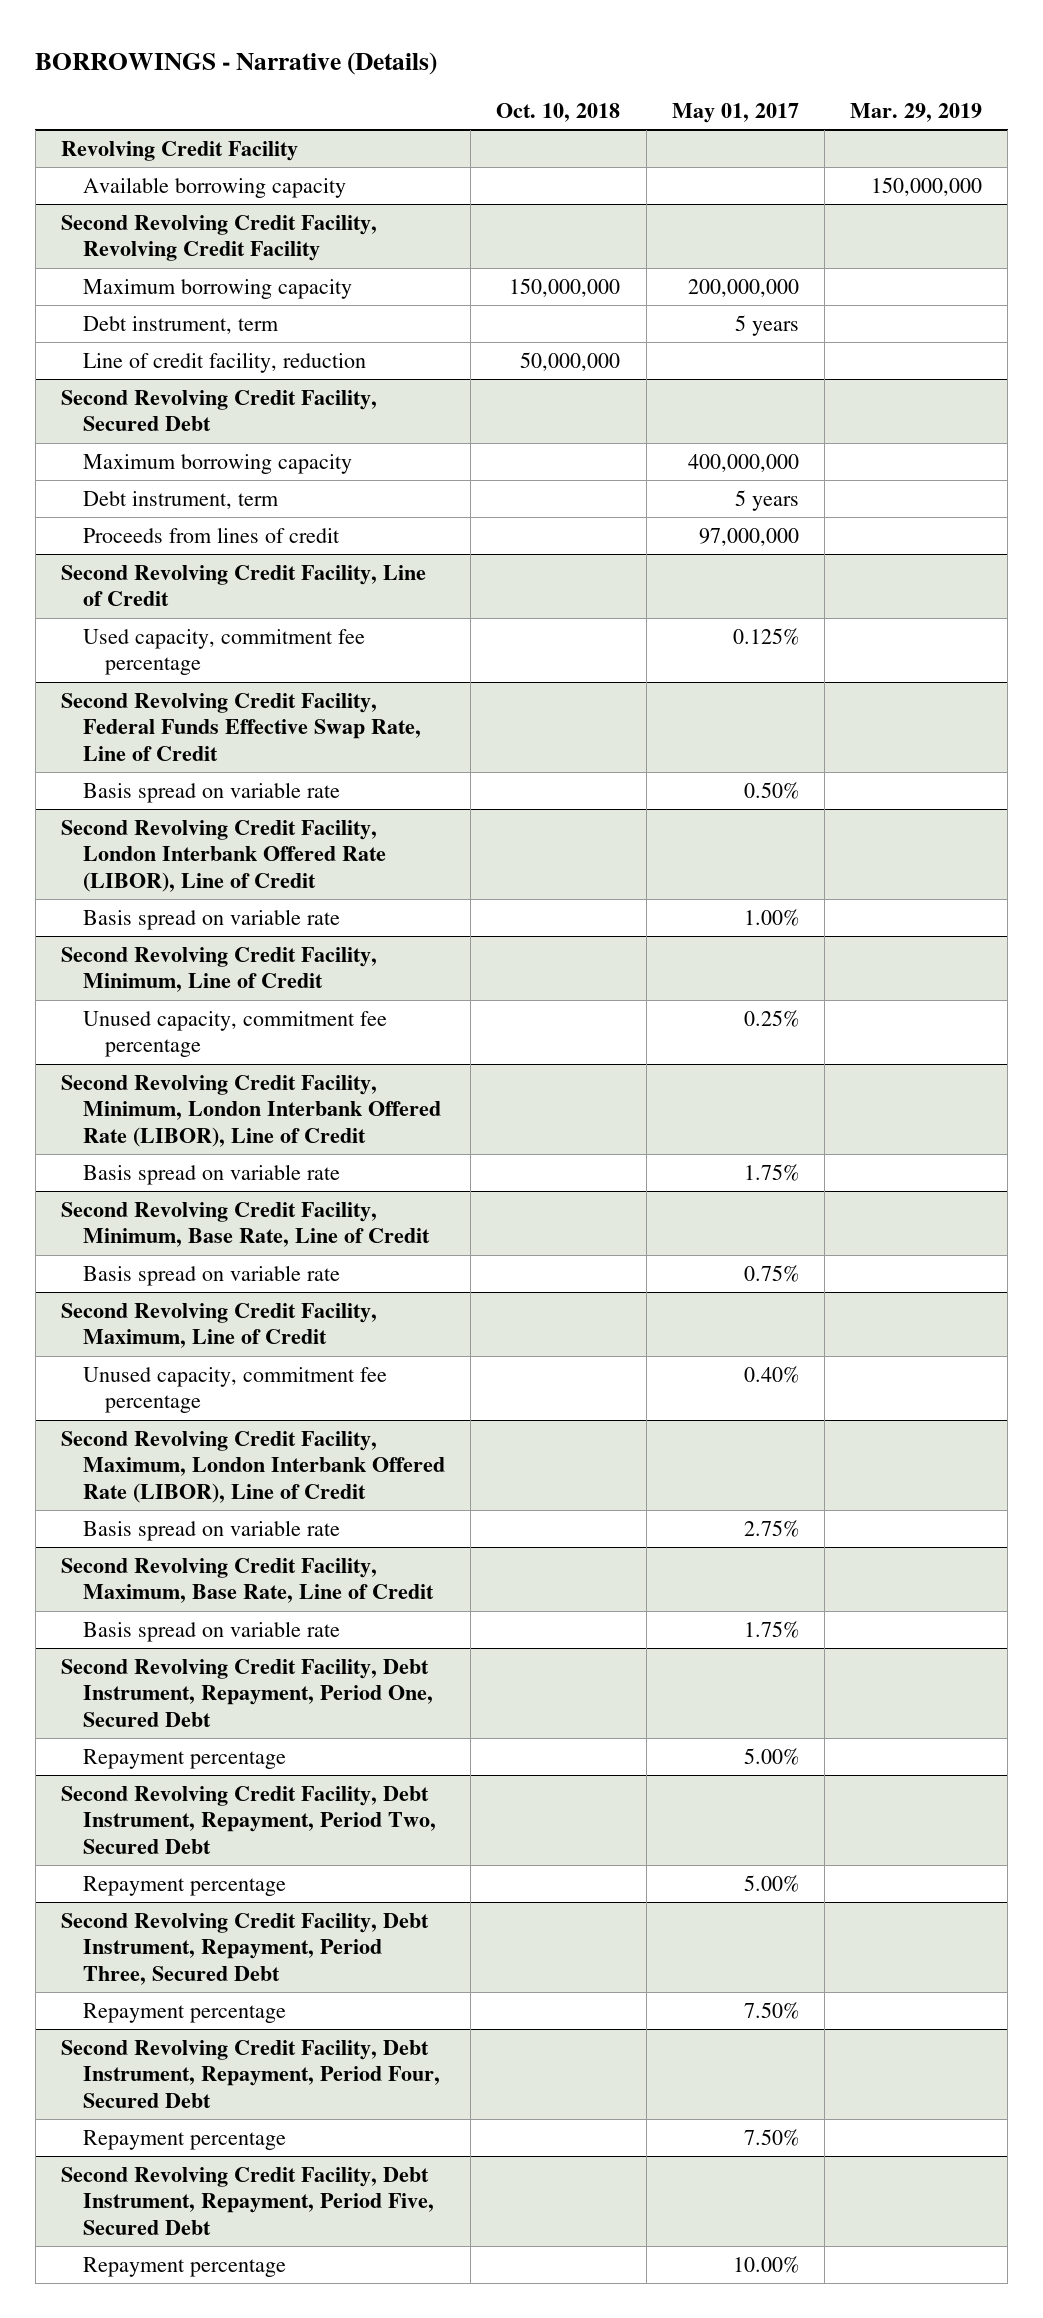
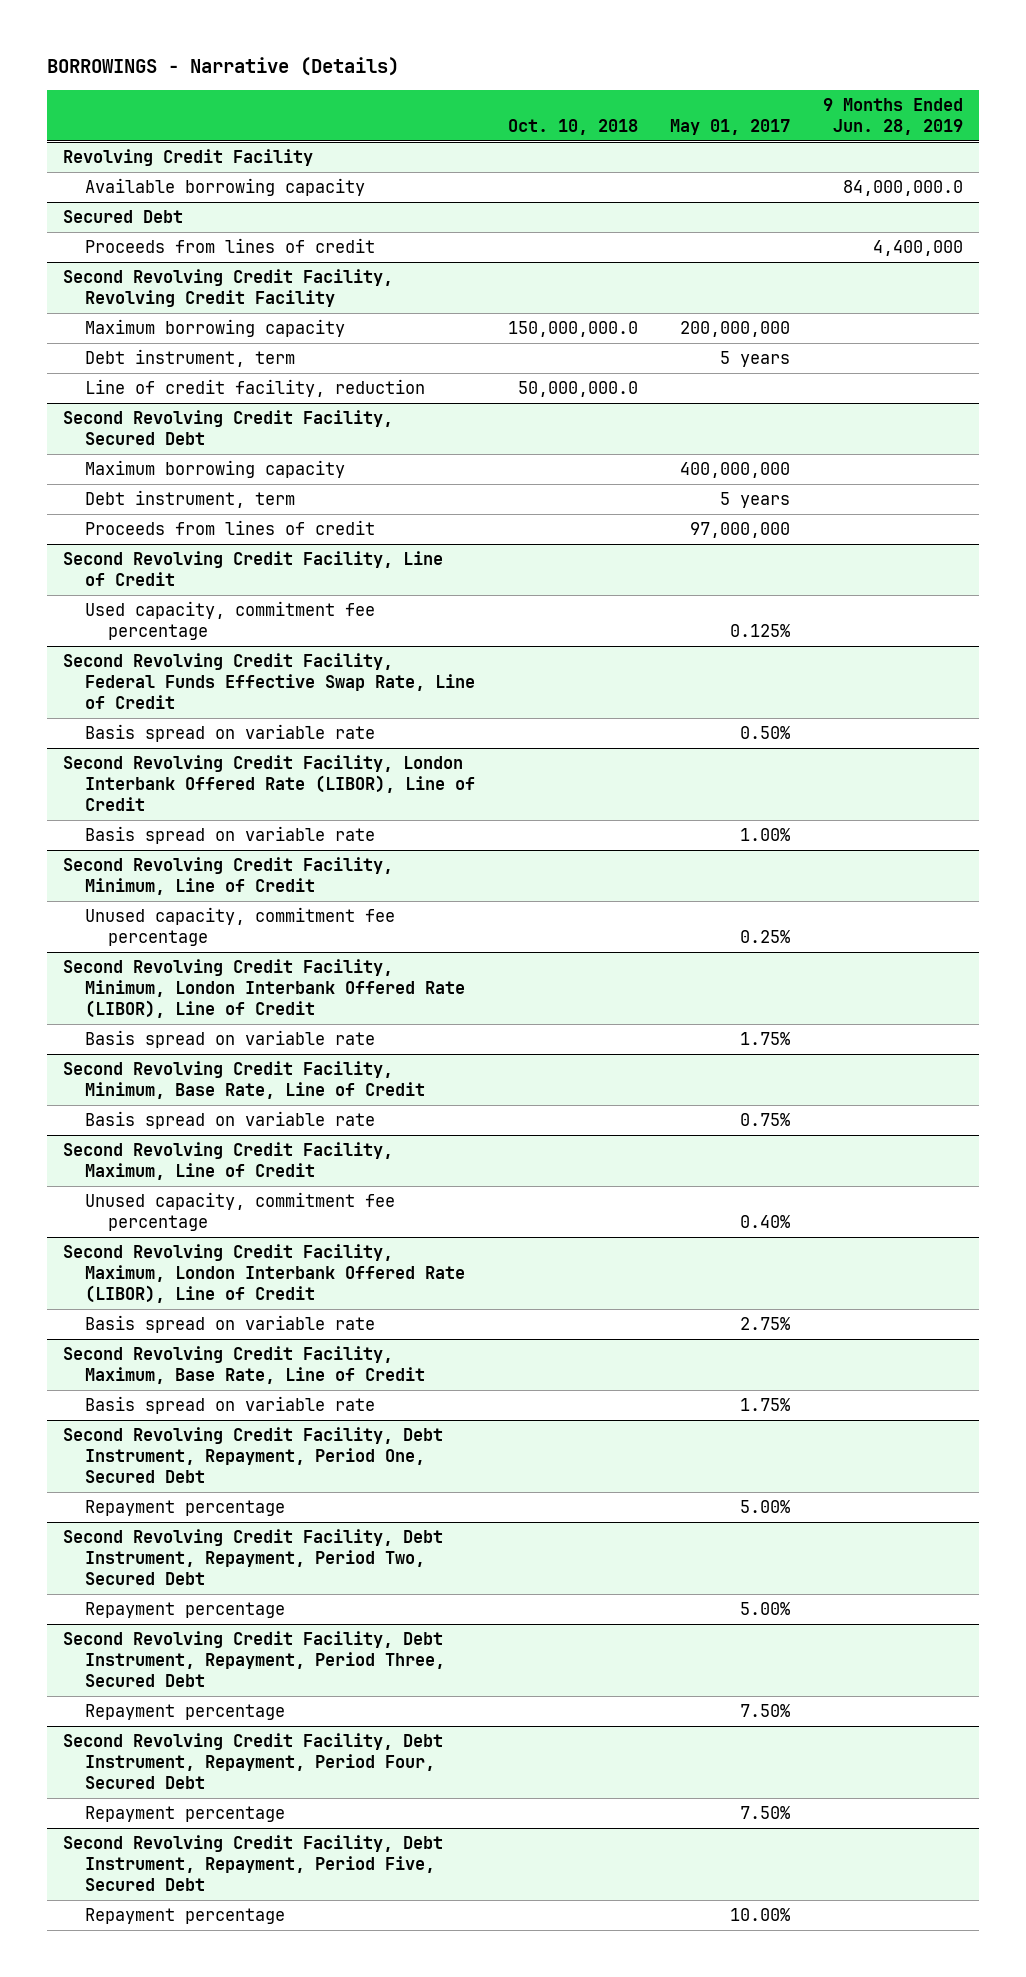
[850,102,983,122] Mar. 29, 2019 -> none
none -> [822,97,963,135] 9 Months Ended Jun. 28, 2019
none -> [63,210,184,224] Secured Debt
none -> [85,238,376,254] Proceeds from lines of credit
[509,277,621,297] 150,000,000 -> [507,321,638,338] 150,000,000.0
[520,351,621,371] 50,000,000 -> [517,381,638,398] 50,000,000.0

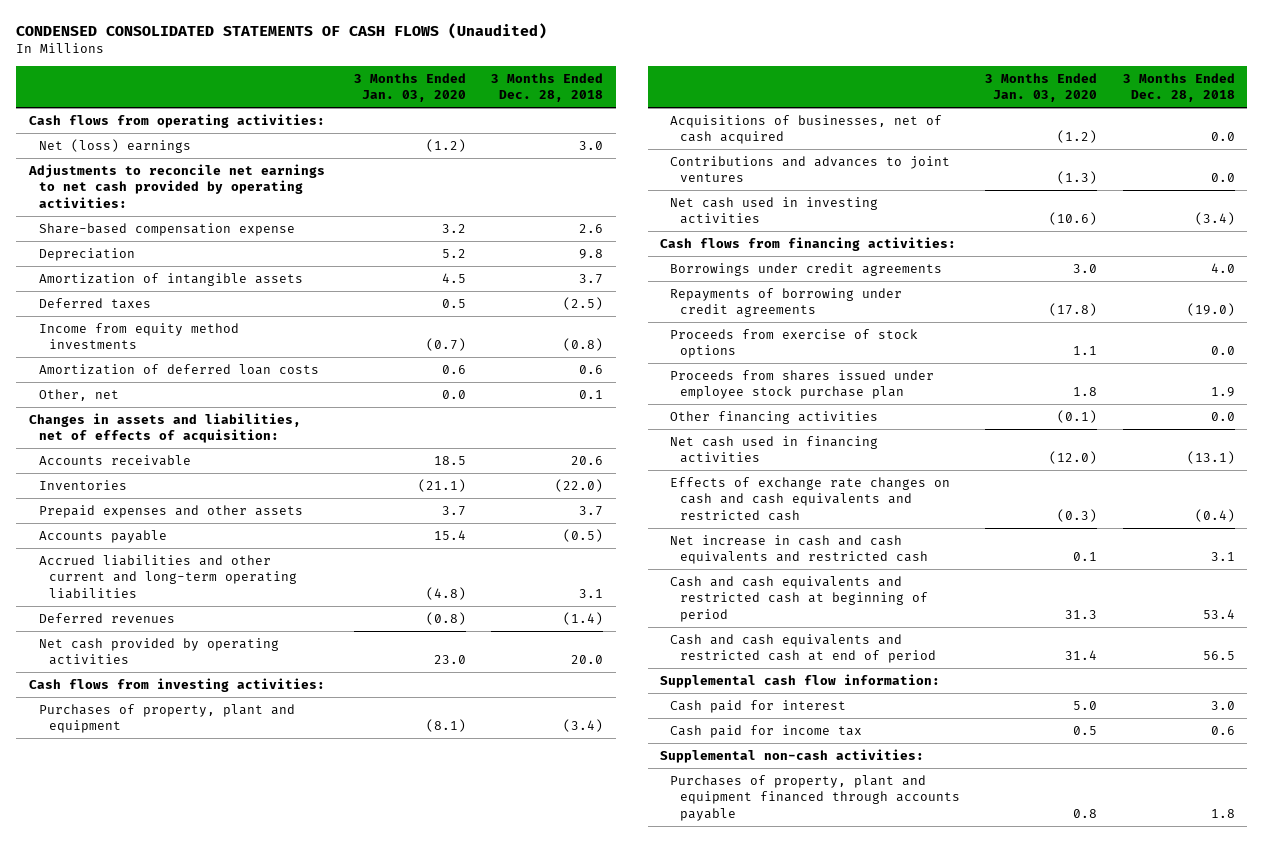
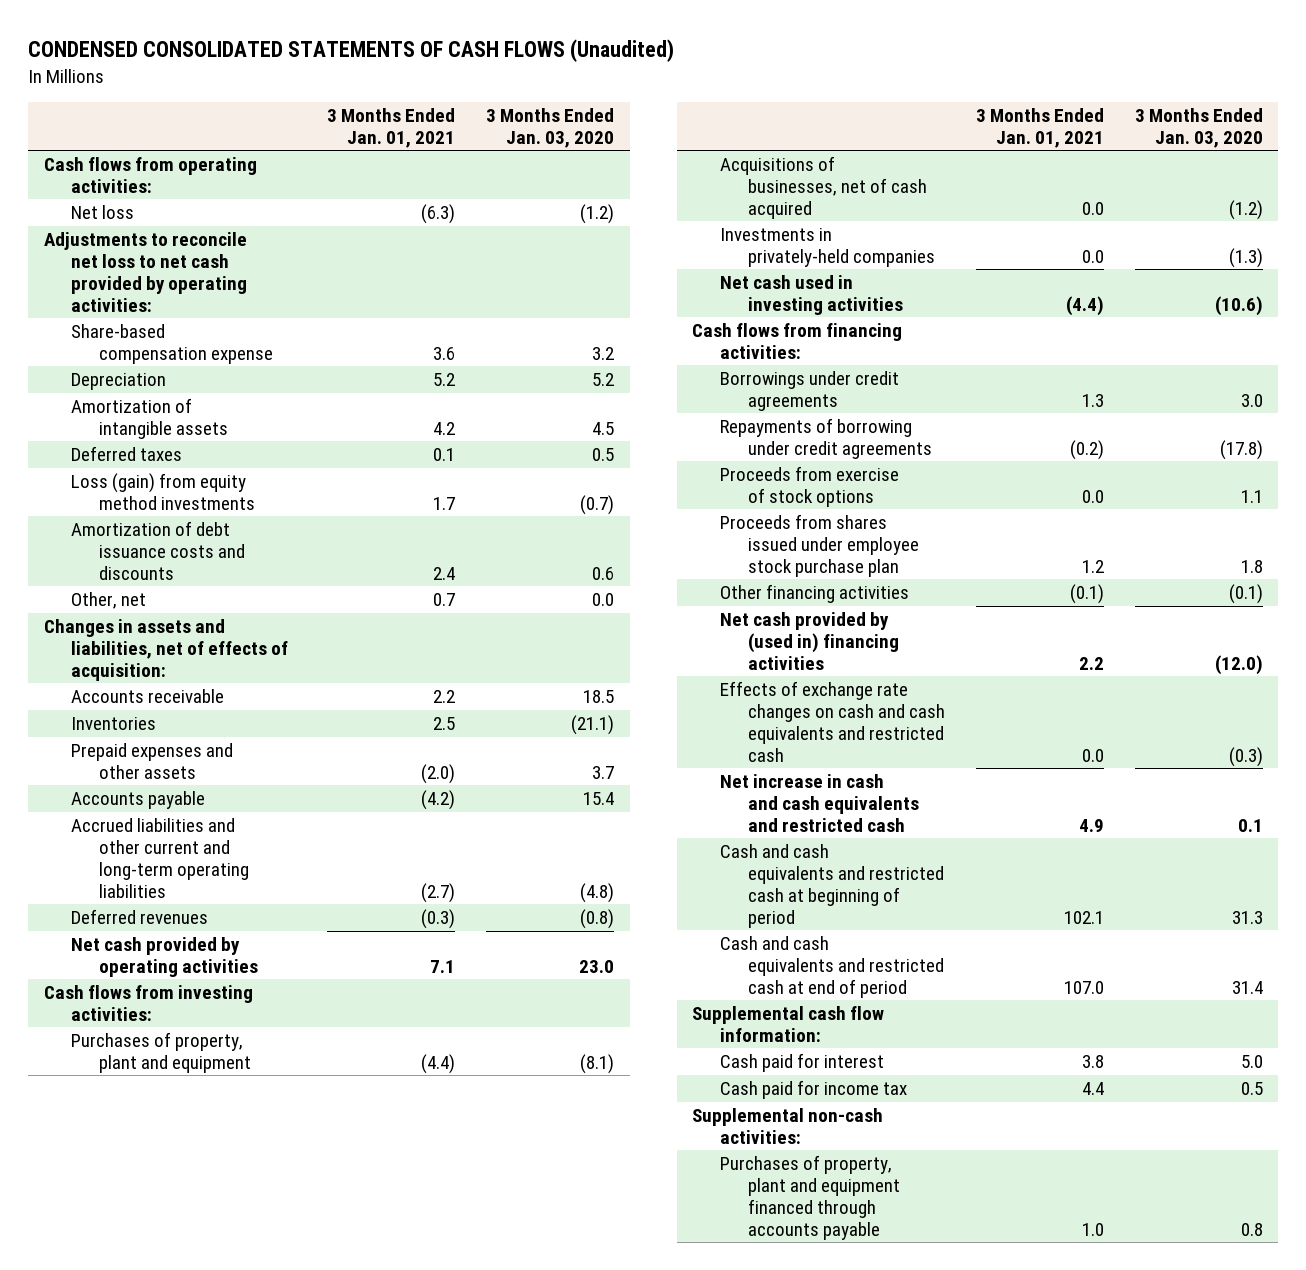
[491,72,604,103] 3 Months Ended Dec. 28, 2018 -> none
none -> [327,107,456,148] 3 Months Ended Jan. 01, 2021
[38,139,191,154] Net (loss) earnings -> [71,204,135,219] Net loss
[27,164,325,208] Adjustments to reconcile net earnings to net cash provided by operating activities: -> [43,231,248,312] Adjustments to reconcile net loss to net cash provided by operating activities:
[38,364,319,376] Amortization of deferred loan costs -> none
[38,323,239,350] Income from equity method investments -> [71,472,256,510] Loss (gain) from equity method investments
none -> [71,520,246,580] Amortization of debt issuance costs and discounts
[670,156,951,183] Contributions and advances to joint ventures -> [720,227,936,267] Investments in privately-held companies
[670,436,879,464] Net cash used in financing activities -> [720,611,900,670] Net cash provided by (used in) financing activities

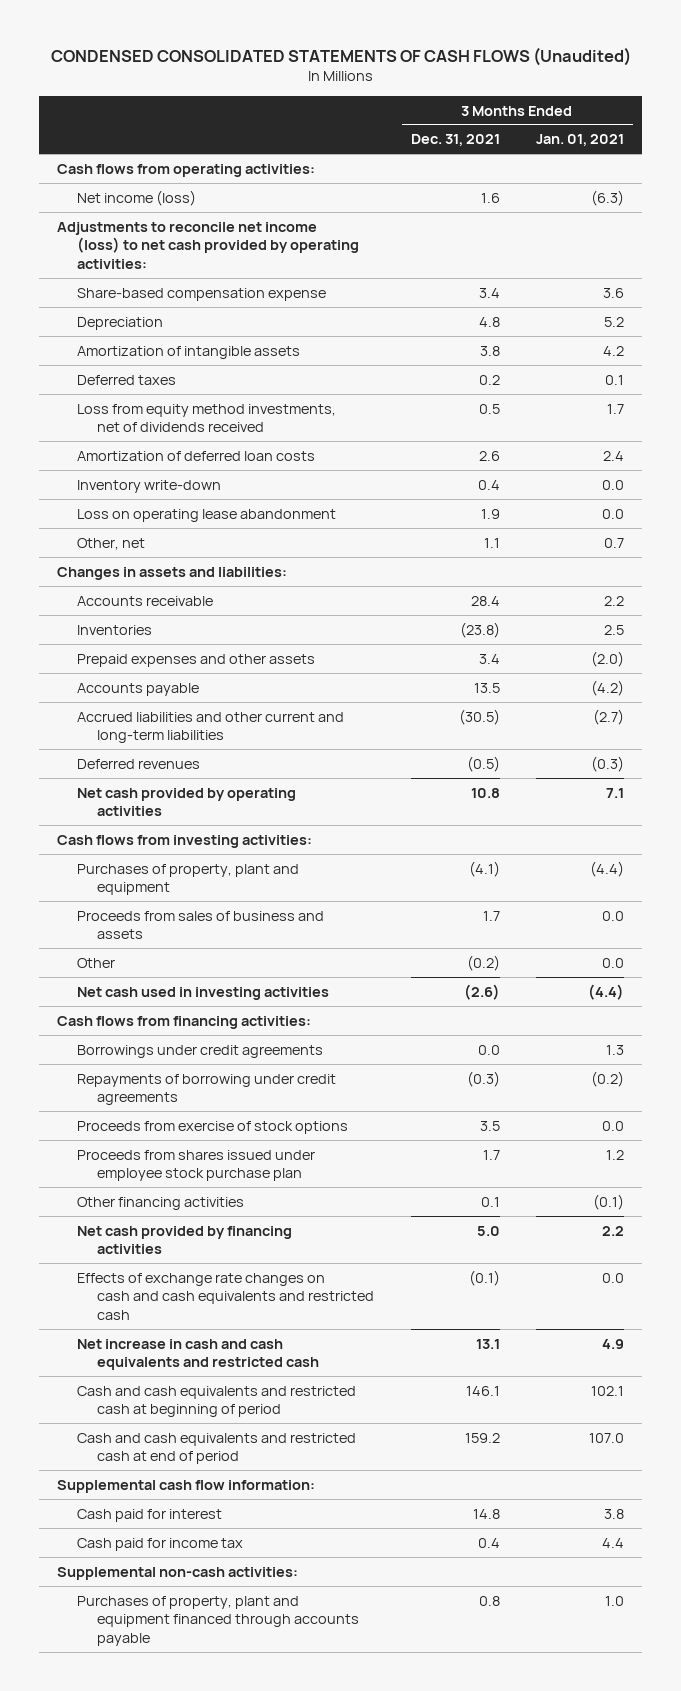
[486,107,615,148] 3 Months Ended Jan. 03, 2020 -> none
none -> [410,134,500,147] Dec. 31, 2021
[71,204,135,219] Net loss -> [77,189,197,206] Net income (loss)
[43,231,248,312] Adjustments to reconcile net loss to net cash provided by operating activities: -> [57,221,360,270] Adjustments to reconcile net income (loss) to net cash provided by operating activities:
[71,520,246,580] Amortization of debt issuance costs and discounts -> none
[71,472,256,510] Loss (gain) from equity method investments -> [77,403,337,433] Loss from equity method investments, net of dividends received
none -> [77,450,316,461] Amortization of deferred loan costs
none -> [77,479,222,493] Inventory write-down
none -> [77,508,337,522] Loss on operating lease abandonment
[43,618,289,681] Changes in assets and liabilities, net of effects of acquisition: -> [57,566,288,580] Changes in assets and liabilities:
[71,817,250,898] Accrued liabilities and other current and long-term operating liabilities -> [77,711,345,744] Accrued liabilities and other current and long-term liabilities
[720,155,928,219] Acquisitions of businesses, net of cash acquired -> none
[720,227,936,267] Investments in privately-held companies -> none
none -> [77,910,325,940] Proceeds from sales of business and assets
none -> [77,957,116,968] Other
[720,611,900,670] Net cash provided by (used in) financing activities -> [77,1225,293,1255] Net cash provided by financing activities

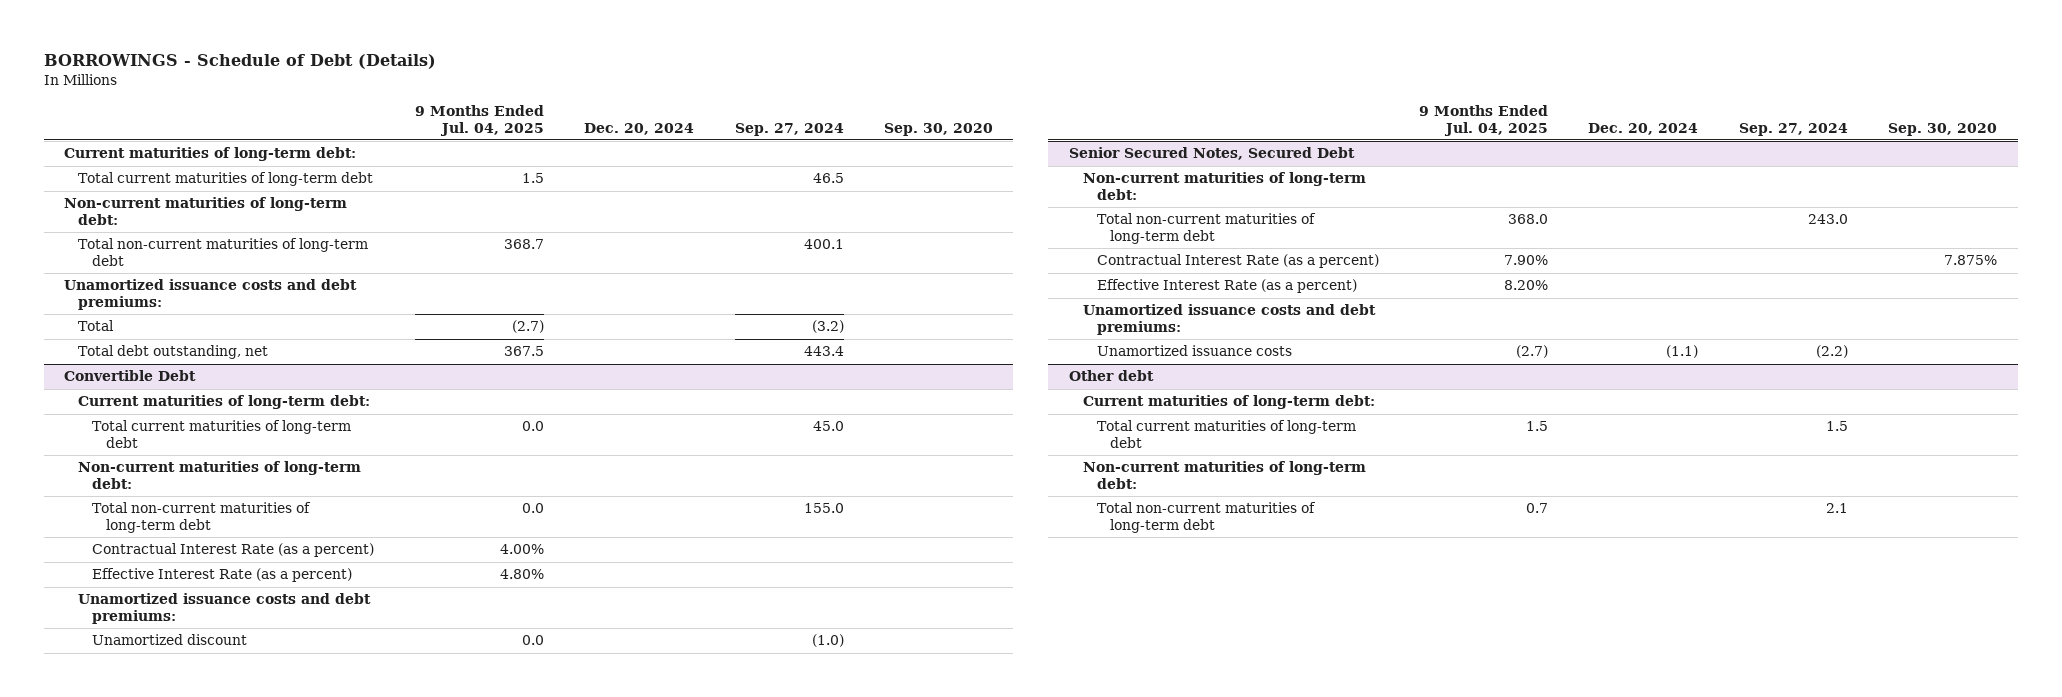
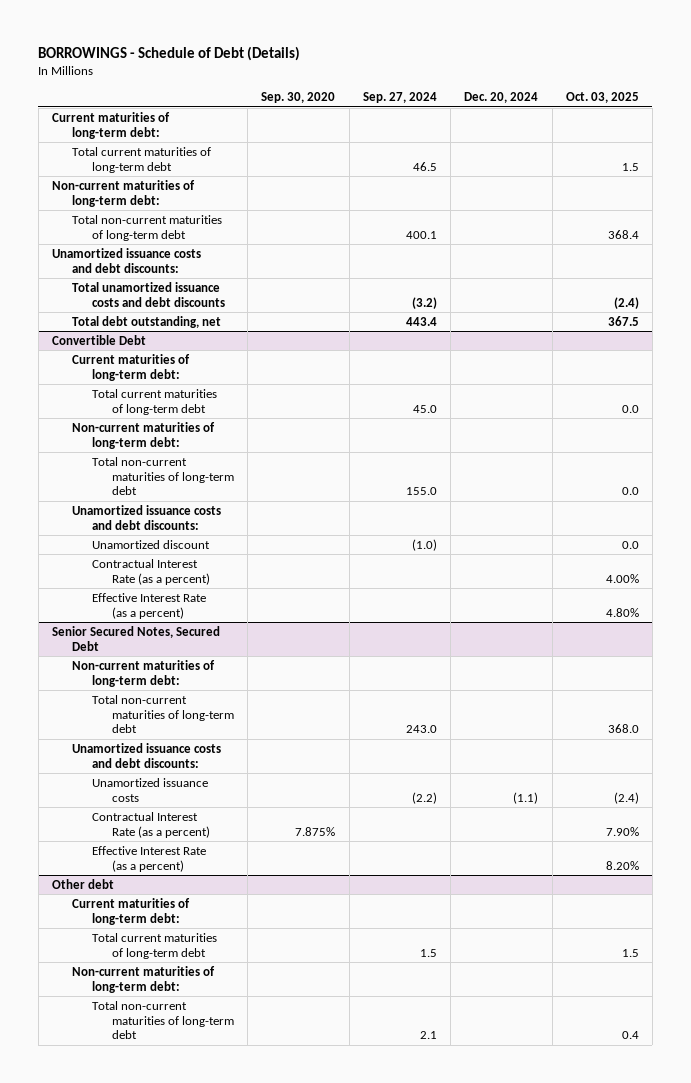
[414,105,544,136] 9 Months Ended Jul. 04, 2025 -> none
none -> [565,92,639,104] Oct. 03, 2025
[64,279,358,311] Unamortized issuance costs and debt premiums: -> [51,247,201,273] Unamortized issuance costs and debt discounts:
[78,320,115,332] Total -> [71,281,225,307] Total unamortized issuance costs and debt discounts
none -> [71,504,221,530] Unamortized issuance costs and debt discounts:
[92,634,248,646] Unamortized discount -> [91,539,210,549] Unamortized discount
[78,593,372,625] Unamortized issuance costs and debt premiums: -> none
none -> [71,742,221,768] Unamortized issuance costs and debt discounts:
[1096,345,1292,357] Unamortized issuance costs -> [91,777,208,802] Unamortized issuance costs
[1082,304,1376,336] Unamortized issuance costs and debt premiums: -> none

